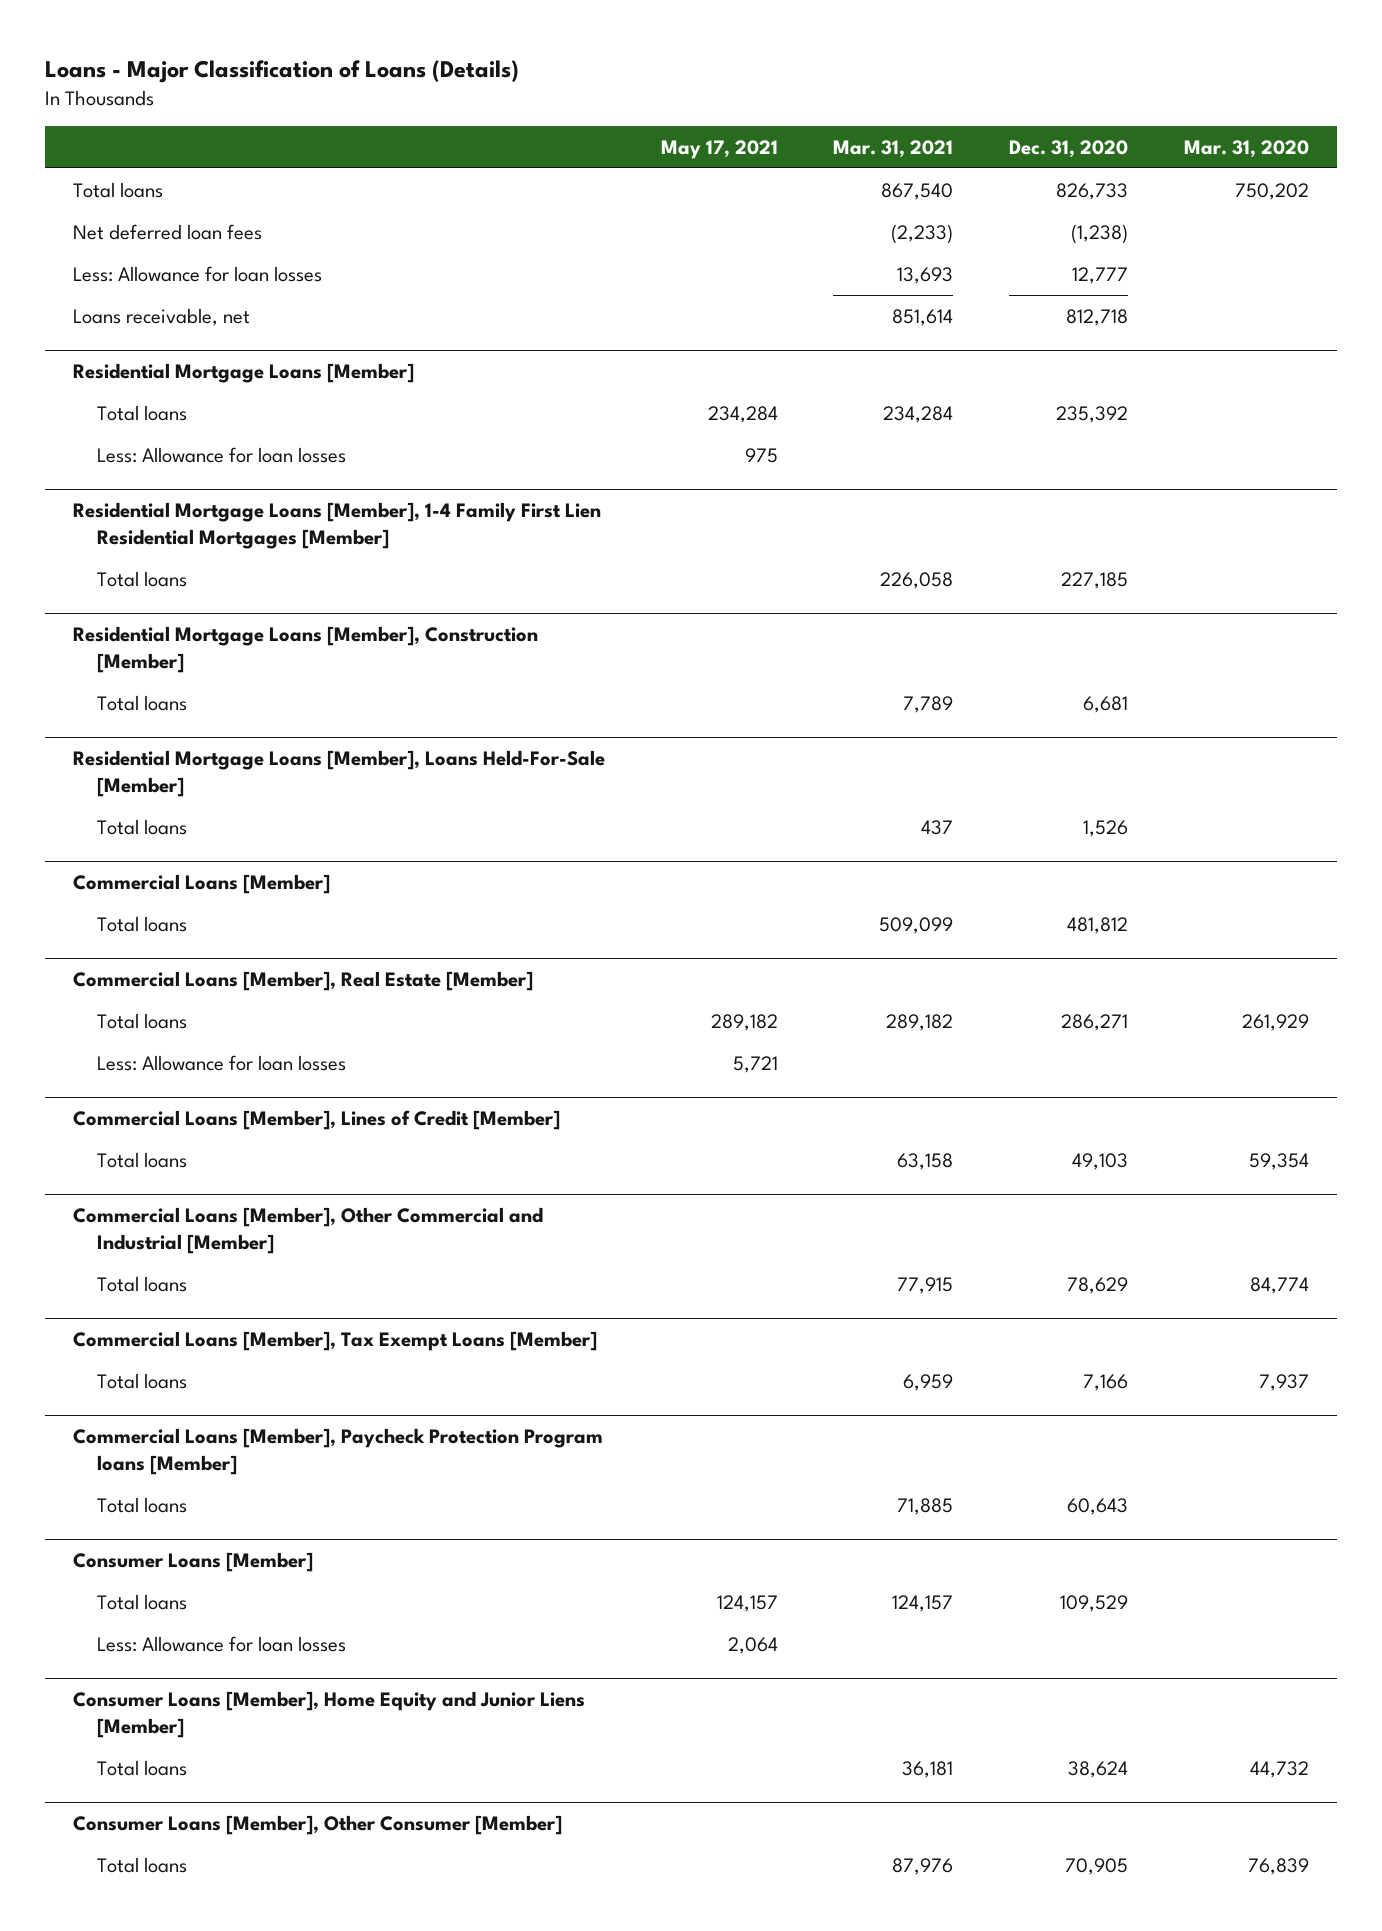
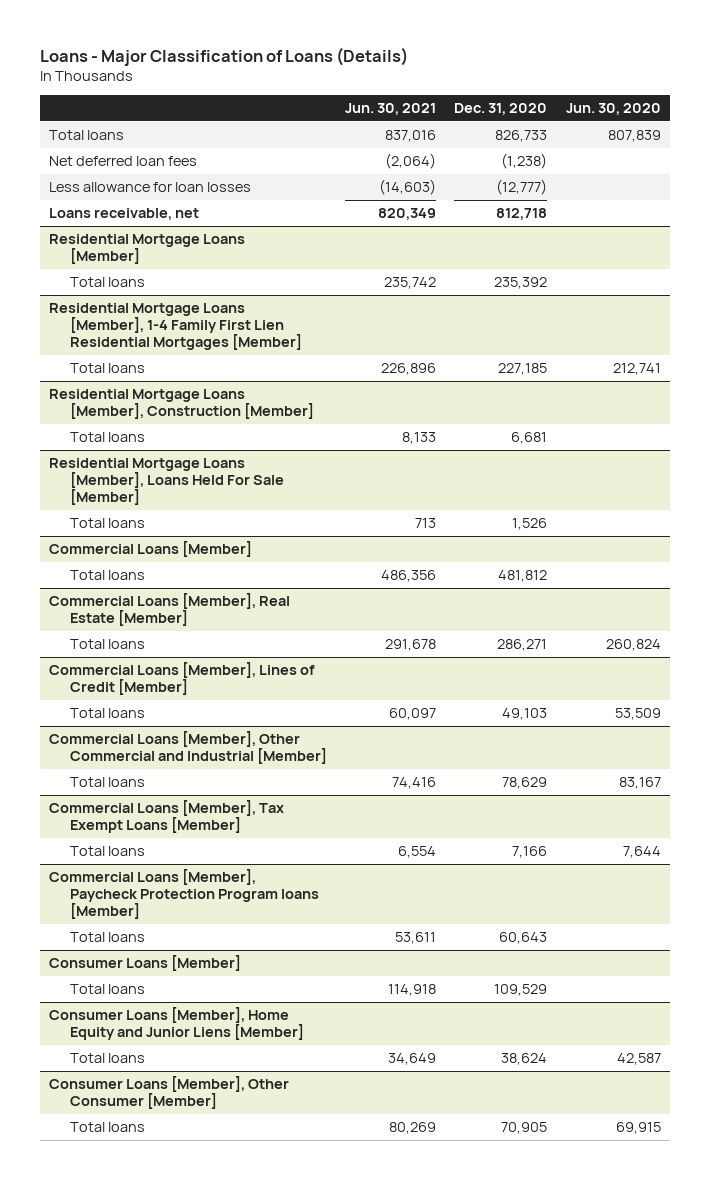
[660,139,778,159] May 17, 2021 -> none
[833,139,954,158] Mar. 31, 2021 -> none
[1183,139,1309,158] Mar. 31, 2020 -> none
none -> [345,103,437,116] Jun. 30, 2021
none -> [565,103,661,116] Jun. 30, 2020
[72,265,322,282] Less: Allowance for loan losses -> [48,181,251,192] Less allowance for loan losses
[1072,266,1129,284] 12,777 -> [496,178,548,195] (12,777)
[97,446,347,463] Less: Allowance for loan losses -> none
[72,750,605,797] Residential Mortgage Loans [Member], Loans Held-For-Sale [Member] -> [48,457,284,505] Residential Mortgage Loans [Member], Loans Held For Sale [Member]
[97,1054,347,1071] Less: Allowance for loan losses -> none
[97,1635,347,1652] Less: Allowance for loan losses -> none

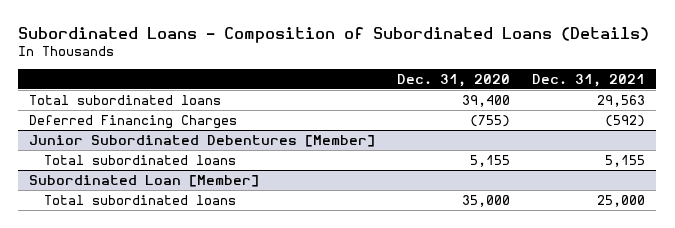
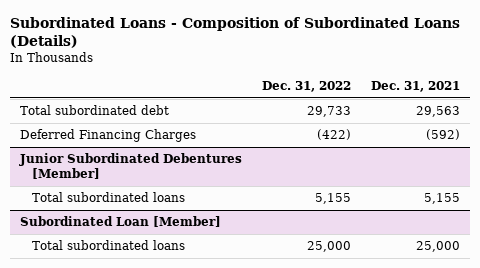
[397,73,511,87] Dec. 31, 2020 -> none
none -> [262,81,352,93] Dec. 31, 2022
[29,94,222,105] Total subordinated loans -> [19,105,169,116] Total subordinated debt

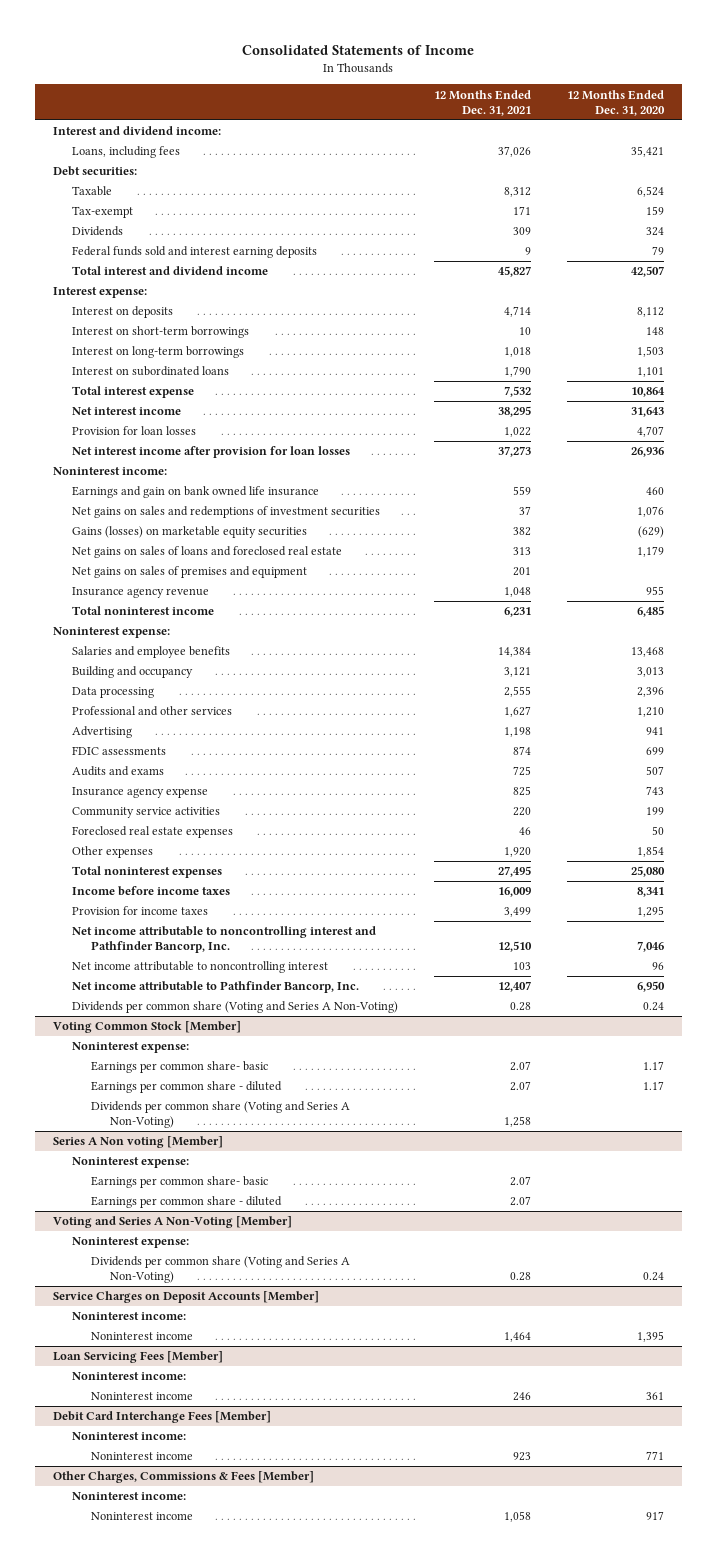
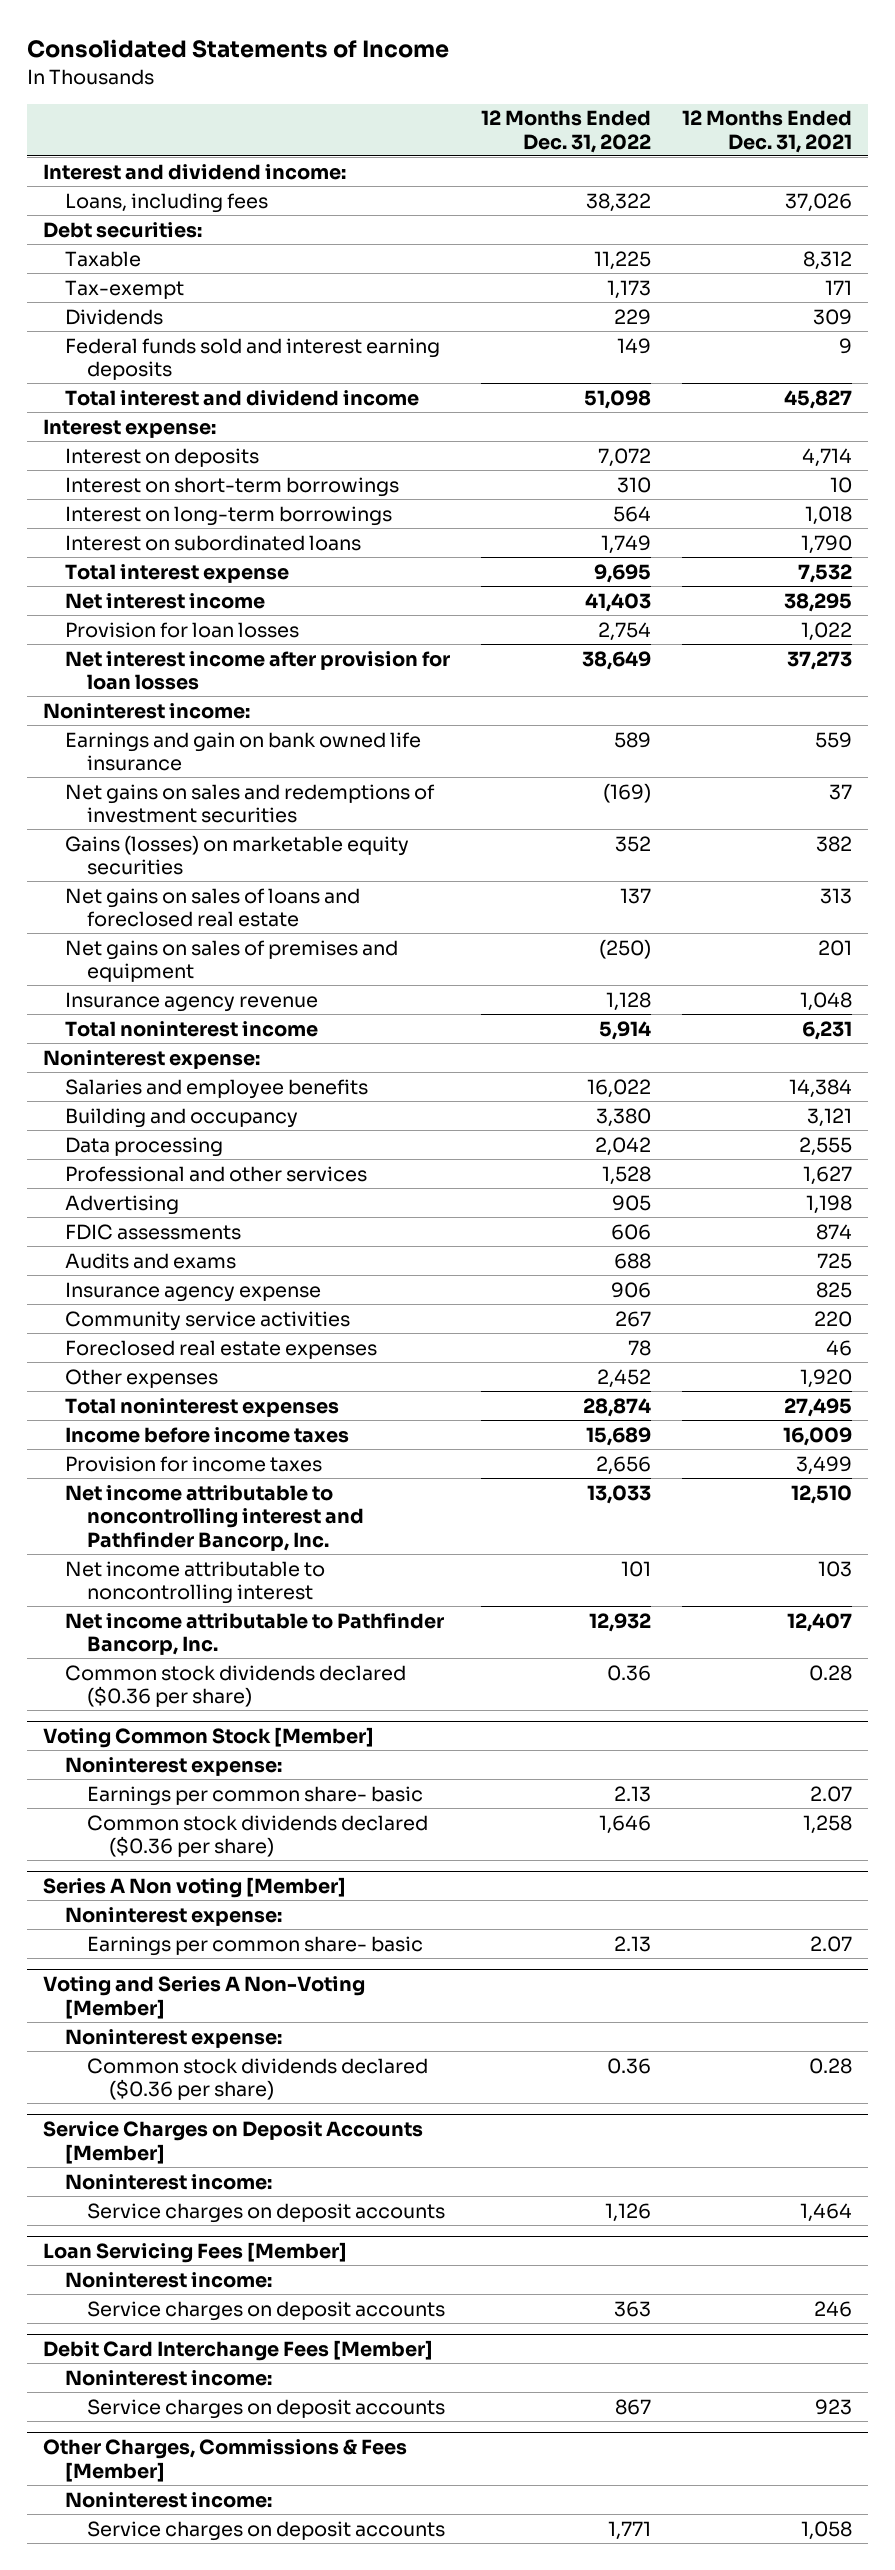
[566,89,665,116] 12 Months Ended Dec. 31, 2020 -> none
none -> [481,110,652,153] 12 Months Ended Dec. 31, 2022
[71,1001,398,1014] Dividends per common share (Voting and Series A Non-Voting) -> [64,1664,406,1708] Common stock dividends declared ($0.36 per share)
[90,1081,282,1094] Earnings per common share - diluted -> none
[90,1101,350,1129] Dividends per common share (Voting and Series A Non-Voting) -> [87,1814,429,1858] Common stock dividends declared ($0.36 per share)
[90,1196,282,1209] Earnings per common share - diluted -> none
[90,1256,350,1284] Dividends per common share (Voting and Series A Non-Voting) -> [87,2057,429,2101] Common stock dividends declared ($0.36 per share)
[90,1332,193,1341] Noninterest income -> [87,2202,446,2223] Service charges on deposit accounts
[90,1392,193,1401] Noninterest income -> [87,2300,446,2321] Service charges on deposit accounts
[90,1452,193,1461] Noninterest income -> [87,2398,446,2419] Service charges on deposit accounts
[90,1512,193,1521] Noninterest income -> [87,2520,446,2541] Service charges on deposit accounts

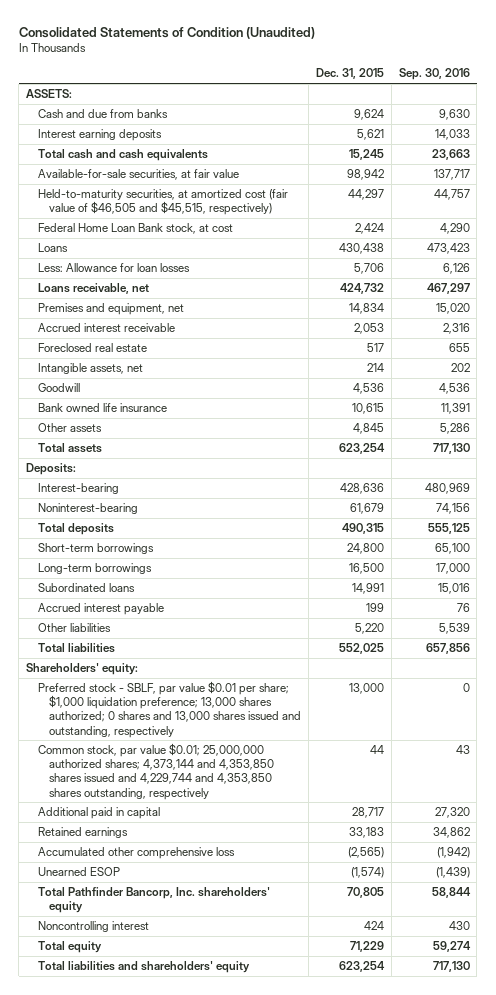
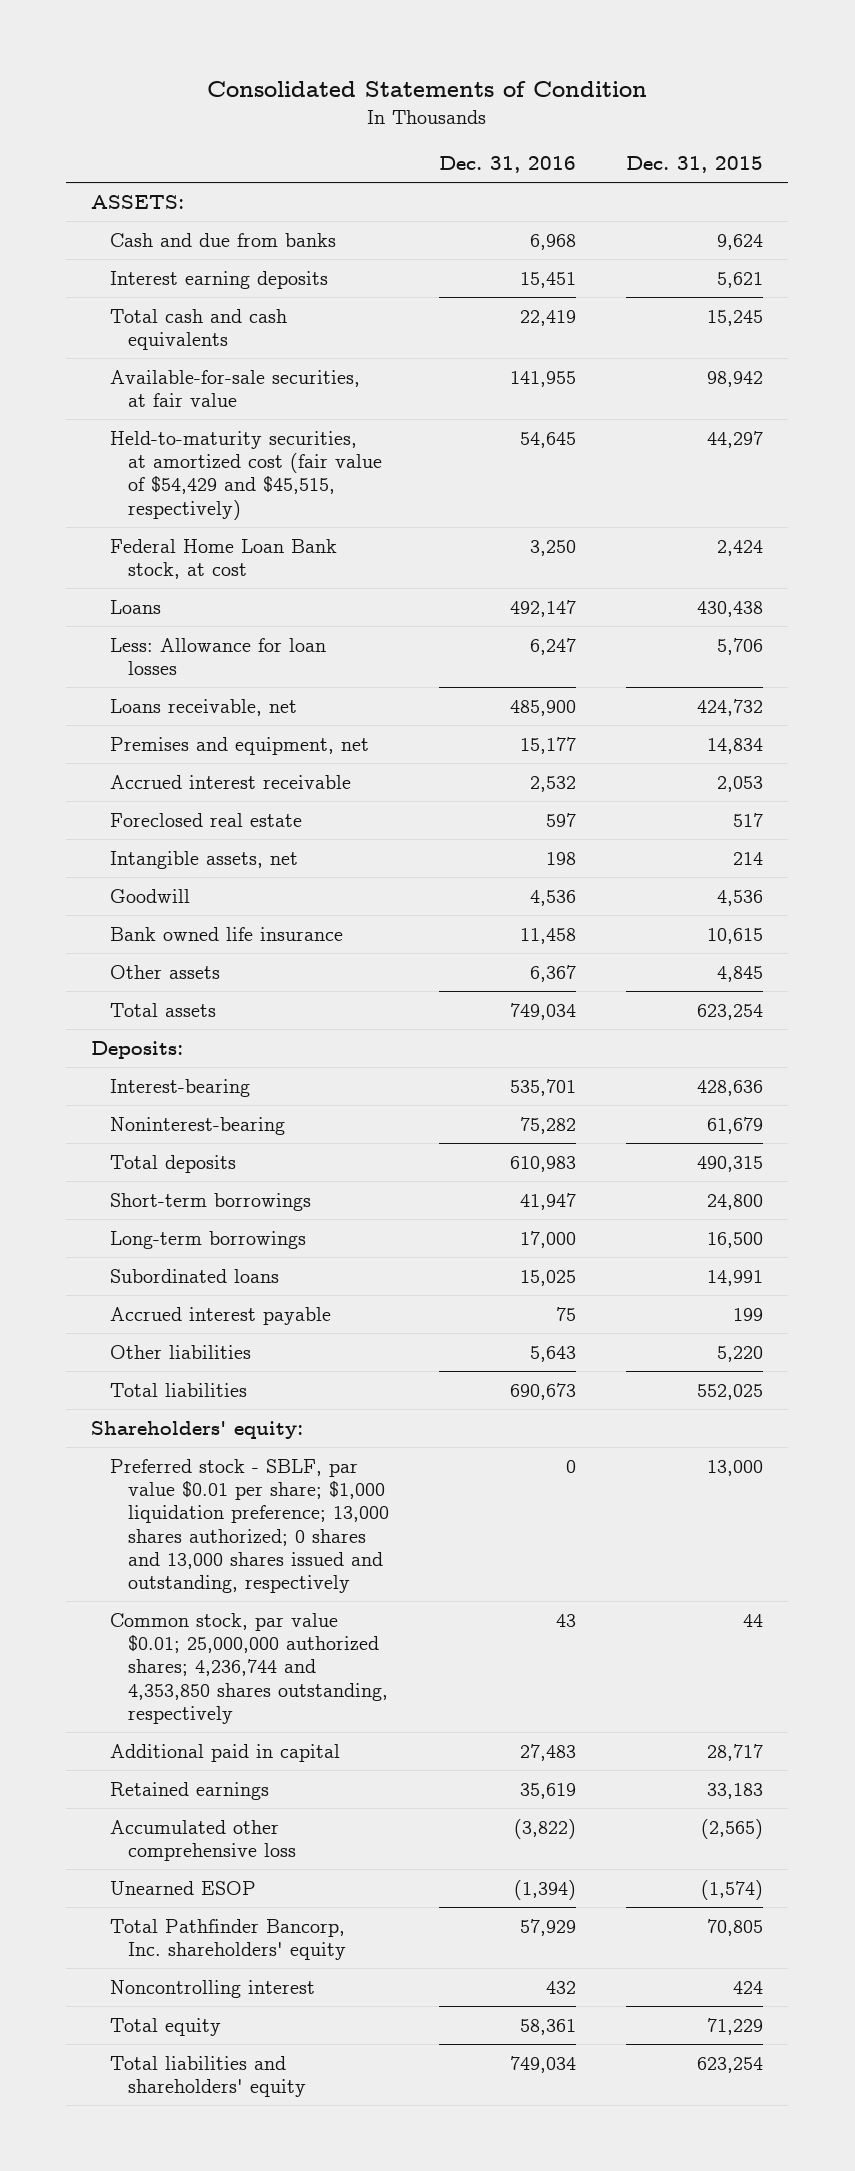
[18,26,315,39] Consolidated Statements of Condition (Unaudited) -> [207,81,648,98] Consolidated Statements of Condition
[398,68,470,81] Sep. 30, 2016 -> none
none -> [439,155,577,173] Dec. 31, 2016
[37,189,288,216] Held-to-maturity securities, at amortized cost (fair value of $46,505 and $45,515, respectively) -> [109,430,382,520] Held-to-maturity securities, at amortized cost (fair value of $54,429 and $45,515, respectively)
[37,743,275,800] Common stock, par value $0.01; 25,000,000 authorized shares; 4,373,144 and 4,353,850 shares issued and 4,229,744 and 4,353,850 shares outstanding, respectively -> [109,1612,388,1724] Common stock, par value $0.01; 25,000,000 authorized shares; 4,236,744 and 4,353,850 shares outstanding, respectively

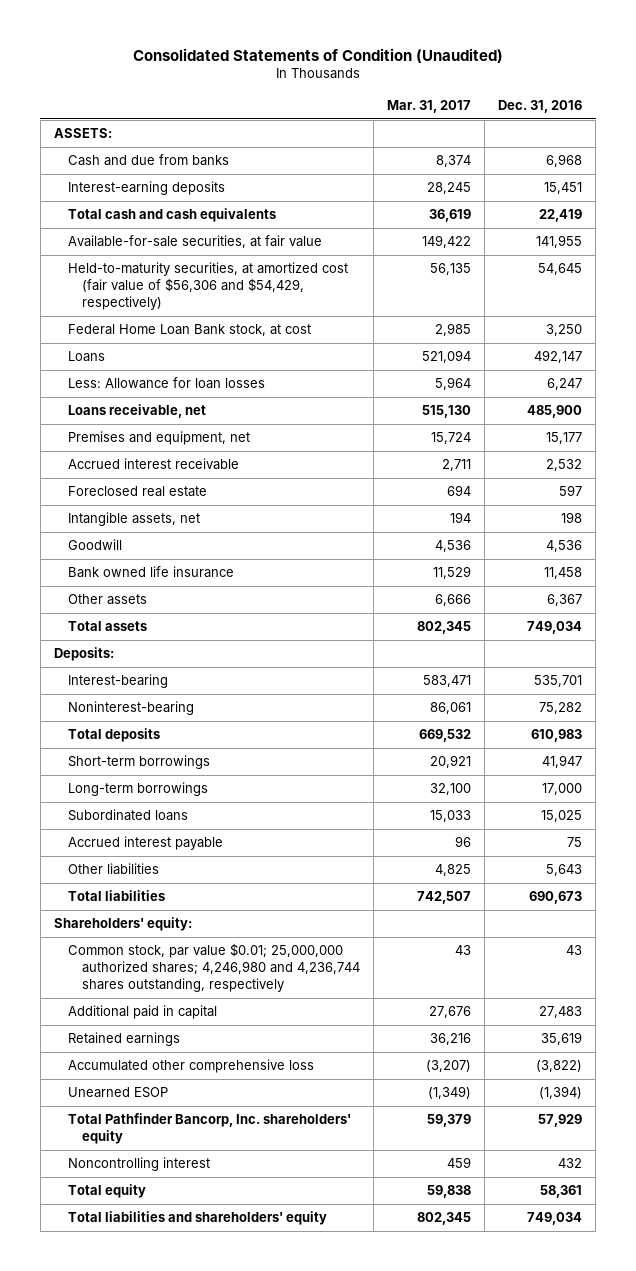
[207,81,648,98] Consolidated Statements of Condition -> [132,47,503,63] Consolidated Statements of Condition (Unaudited)
[626,155,764,173] Dec. 31, 2015 -> none
none -> [387,99,472,113] Mar. 31, 2017
[109,270,328,289] Interest earning deposits -> [67,181,225,196] Interest-earning deposits
[109,430,382,520] Held-to-maturity securities, at amortized cost (fair value of $54,429 and $45,515, respectively) -> [67,262,348,311] Held-to-maturity securities, at amortized cost (fair value of $56,306 and $54,429, respectively)
[109,1458,389,1594] Preferred stock - SBLF, par value $0.01 per share; $1,000 liquidation preference; 13,000 shares authorized; 0 shares and 13,000 shares issued and outstanding, respectively -> none
[109,1612,388,1724] Common stock, par value $0.01; 25,000,000 authorized shares; 4,236,744 and 4,353,850 shares outstanding, respectively -> [67,943,361,993] Common stock, par value $0.01; 25,000,000 authorized shares; 4,246,980 and 4,236,744 shares outstanding, respectively

